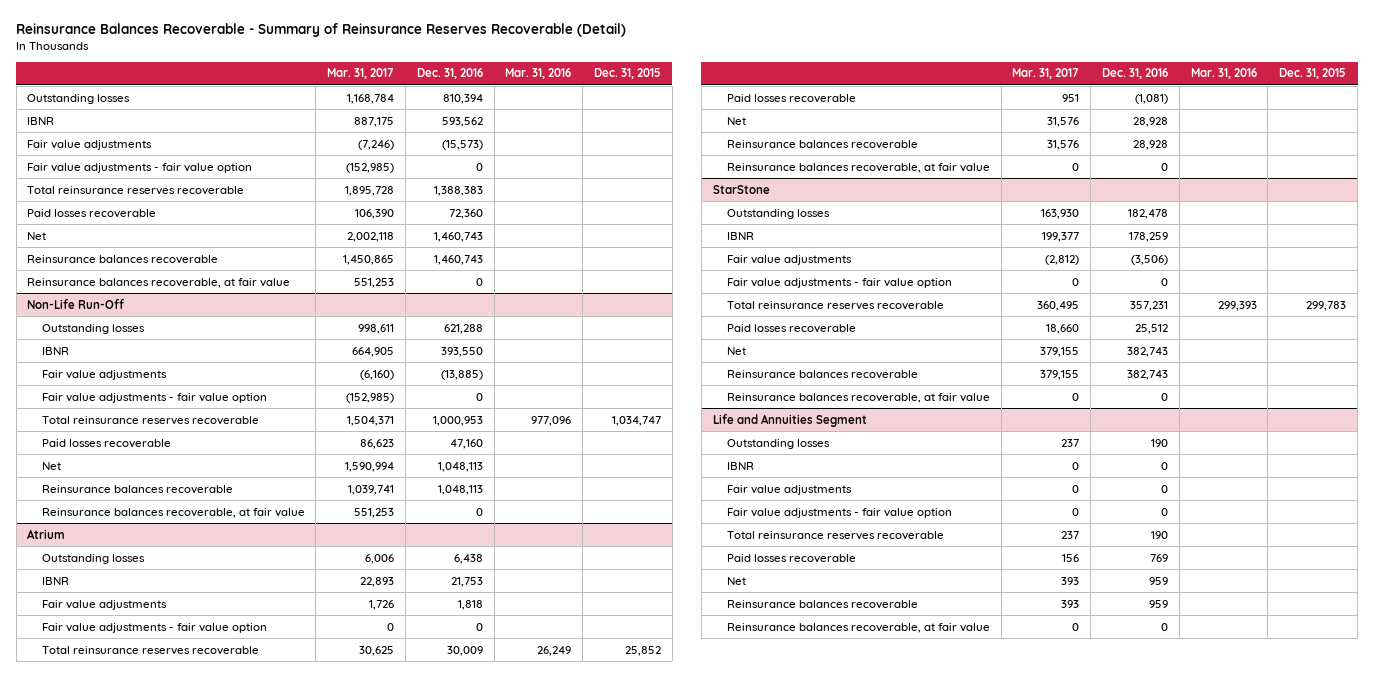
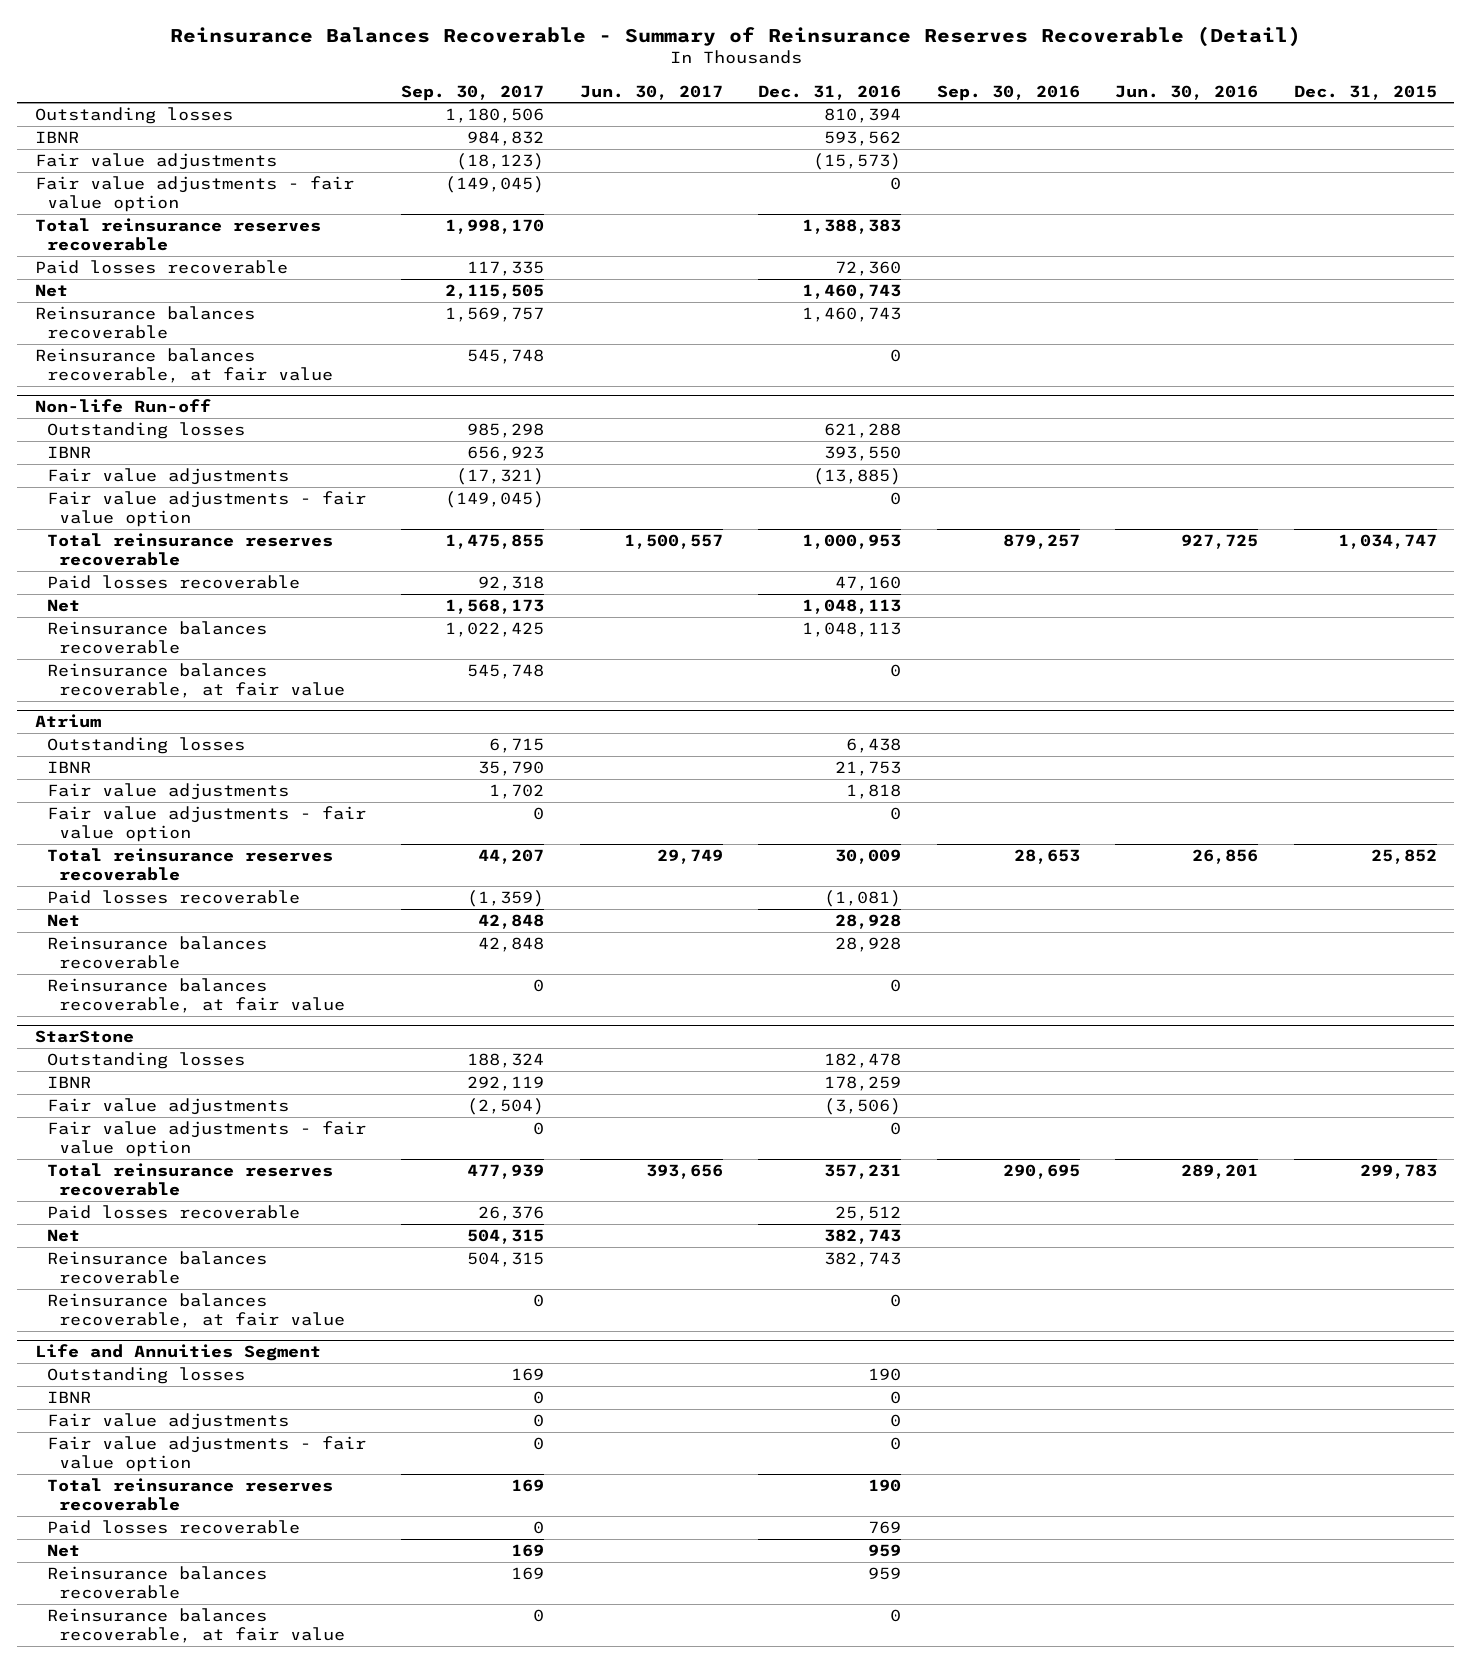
[327,68,395,80] Mar. 31, 2017 -> none
[505,68,572,80] Mar. 31, 2016 -> none
none -> [401,84,545,101] Sep. 30, 2017
none -> [579,84,723,100] Jun. 30, 2017
none -> [936,84,1080,101] Sep. 30, 2016
none -> [1115,84,1259,100] Jun. 30, 2016
[27,298,125,309] Non-Life Run-Off -> [34,399,211,414] Non-life Run-off

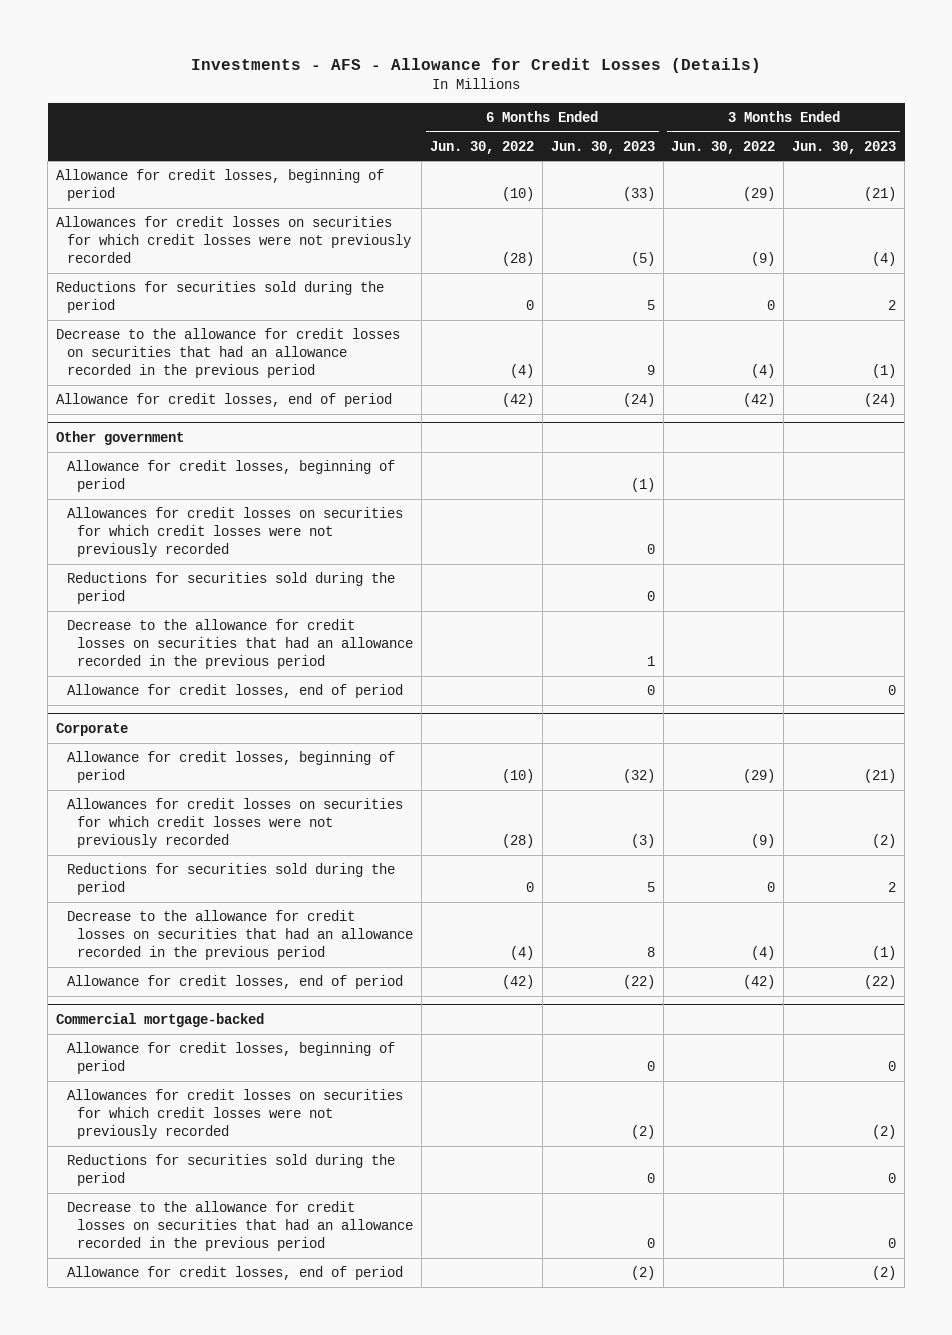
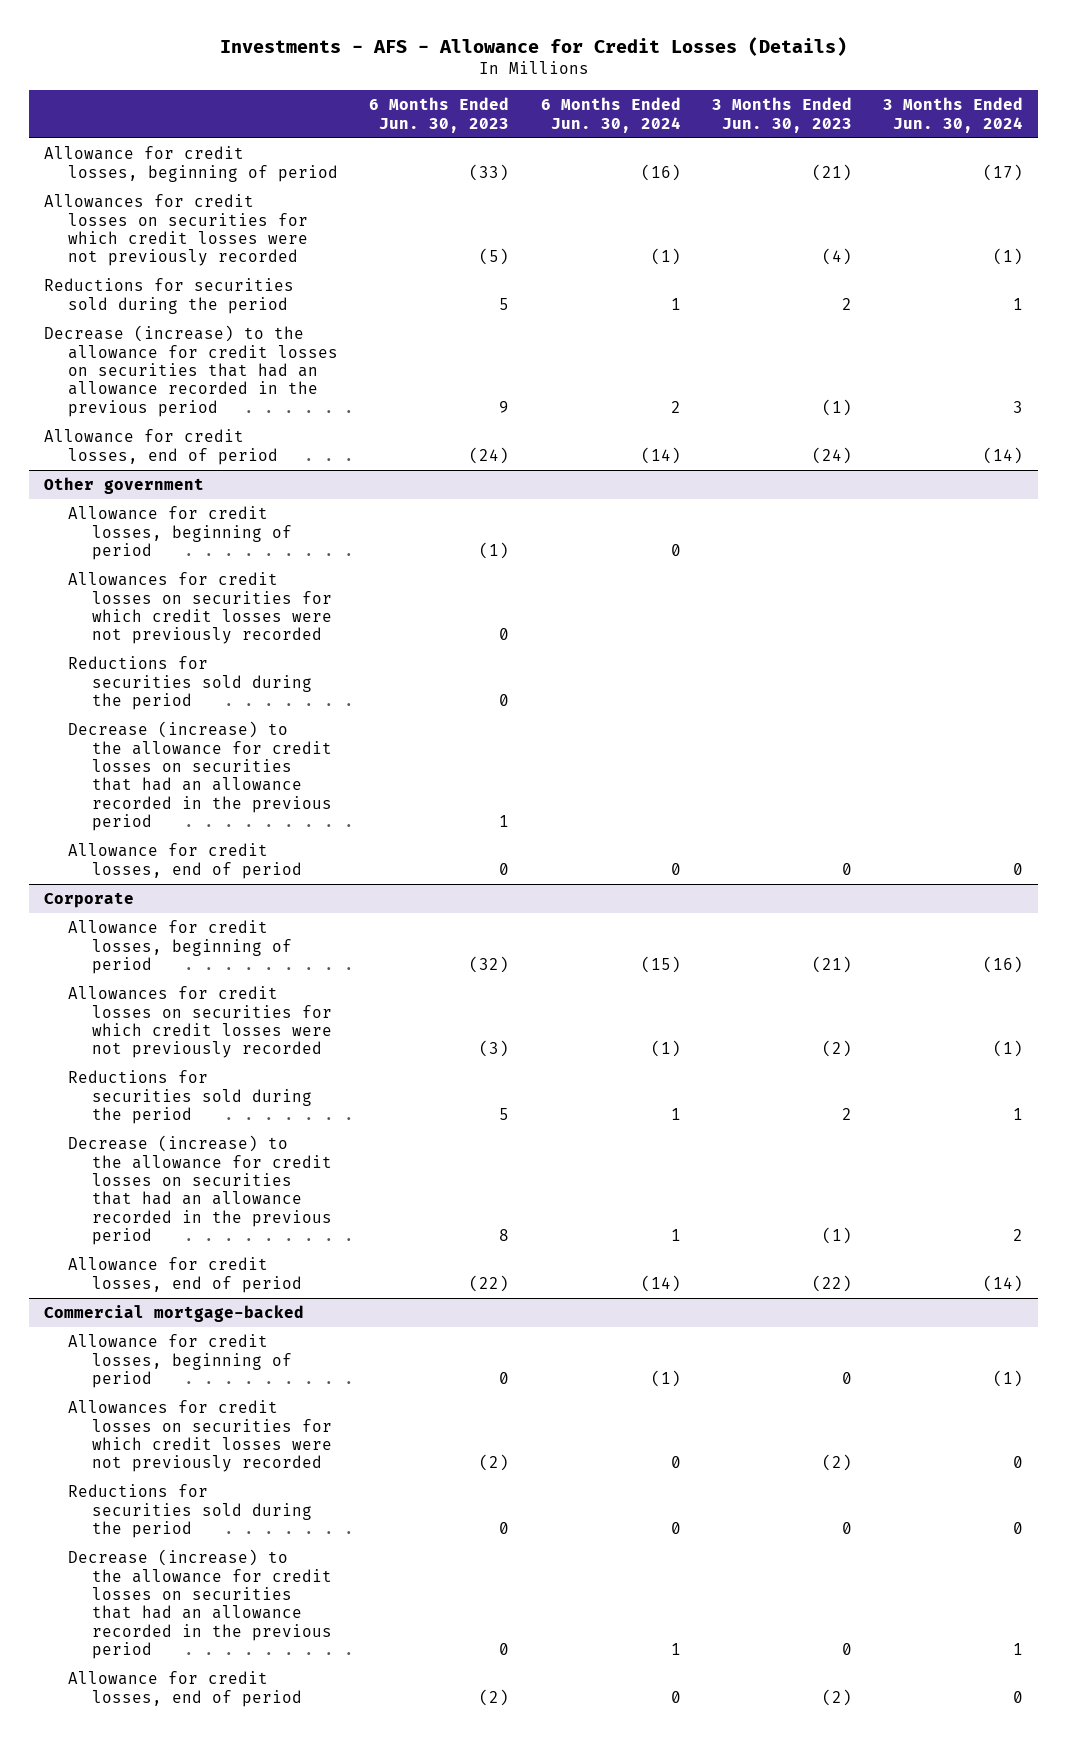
[429,140,534,154] Jun. 30, 2022 -> none
[671,140,776,154] Jun. 30, 2022 -> none
none -> [540,97,681,133] 6 Months Ended Jun. 30, 2024
none -> [882,97,1023,133] 3 Months Ended Jun. 30, 2024
[56,328,401,378] Decrease to the allowance for credit losses on securities that had an allowance recorded in the previous period -> [44,325,339,417] Decrease (increase) to the allowance for credit losses on securities that had an allowance recorded in the previous period
[66,619,414,669] Decrease to the allowance for credit losses on securities that had an allowance recorded in the previous period -> [68,721,333,832] Decrease (increase) to the allowance for credit losses on securities that had an allowance recorded in the previous period
[66,910,414,960] Decrease to the allowance for credit losses on securities that had an allowance recorded in the previous period -> [68,1135,333,1246] Decrease (increase) to the allowance for credit losses on securities that had an allowance recorded in the previous period
[66,1201,414,1251] Decrease to the allowance for credit losses on securities that had an allowance recorded in the previous period -> [68,1549,333,1660] Decrease (increase) to the allowance for credit losses on securities that had an allowance recorded in the previous period

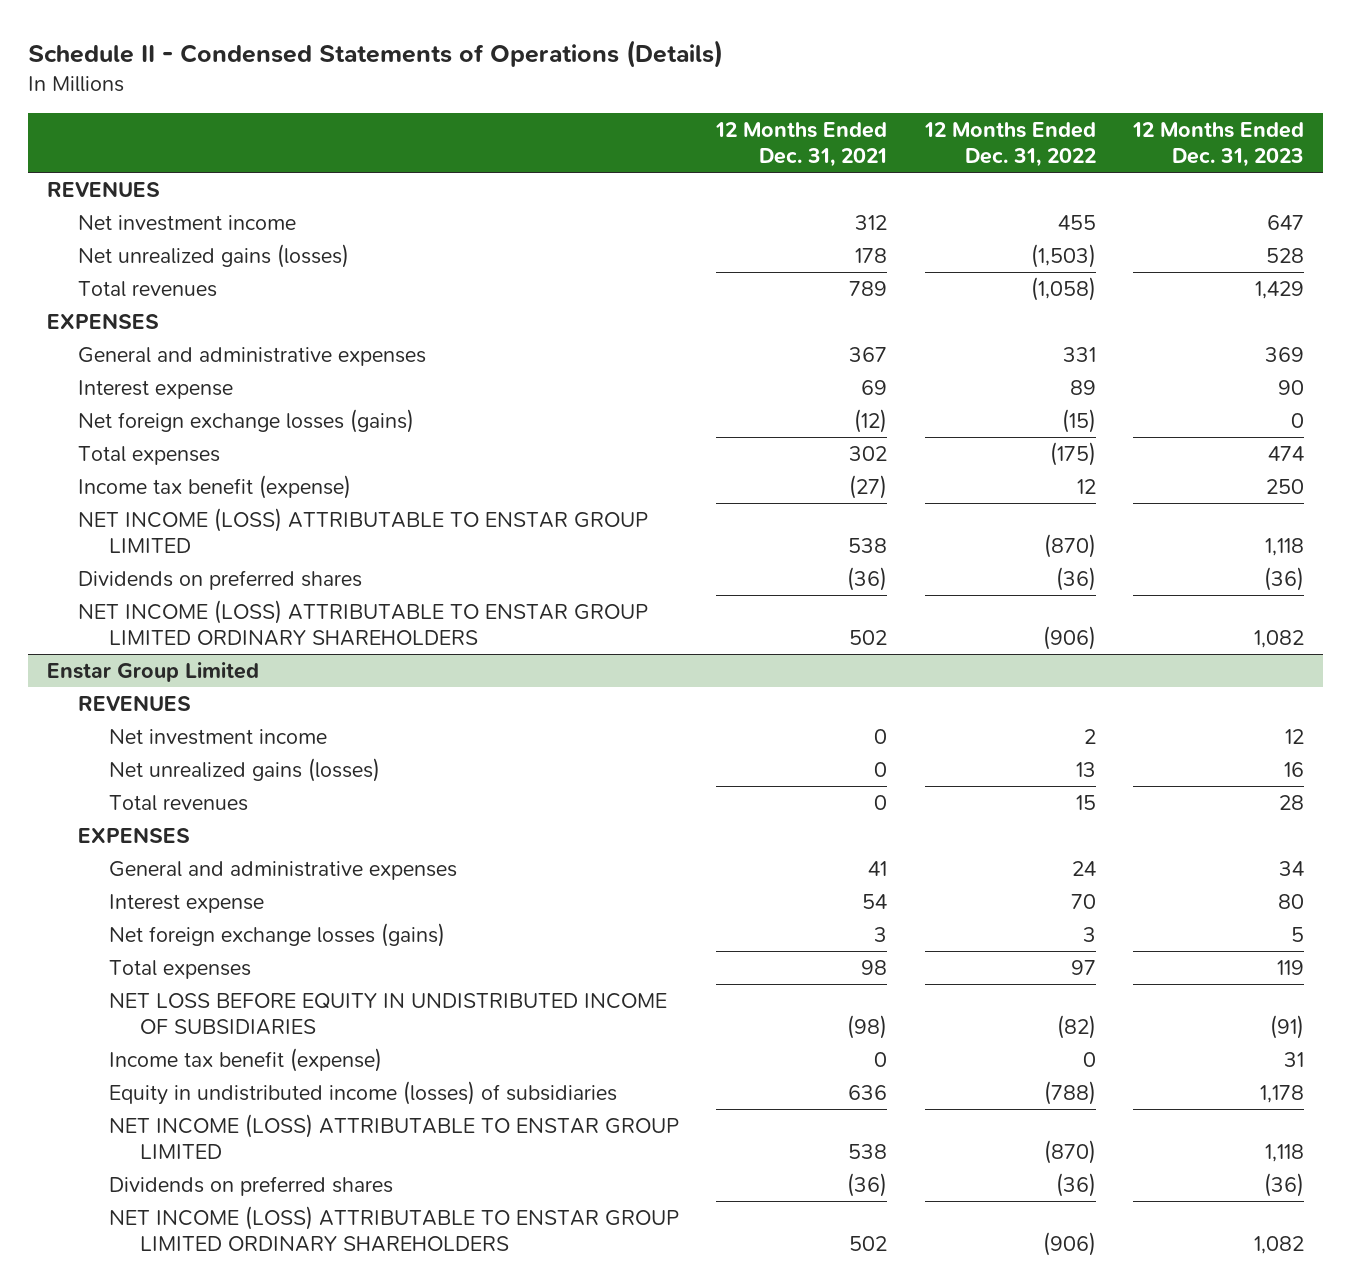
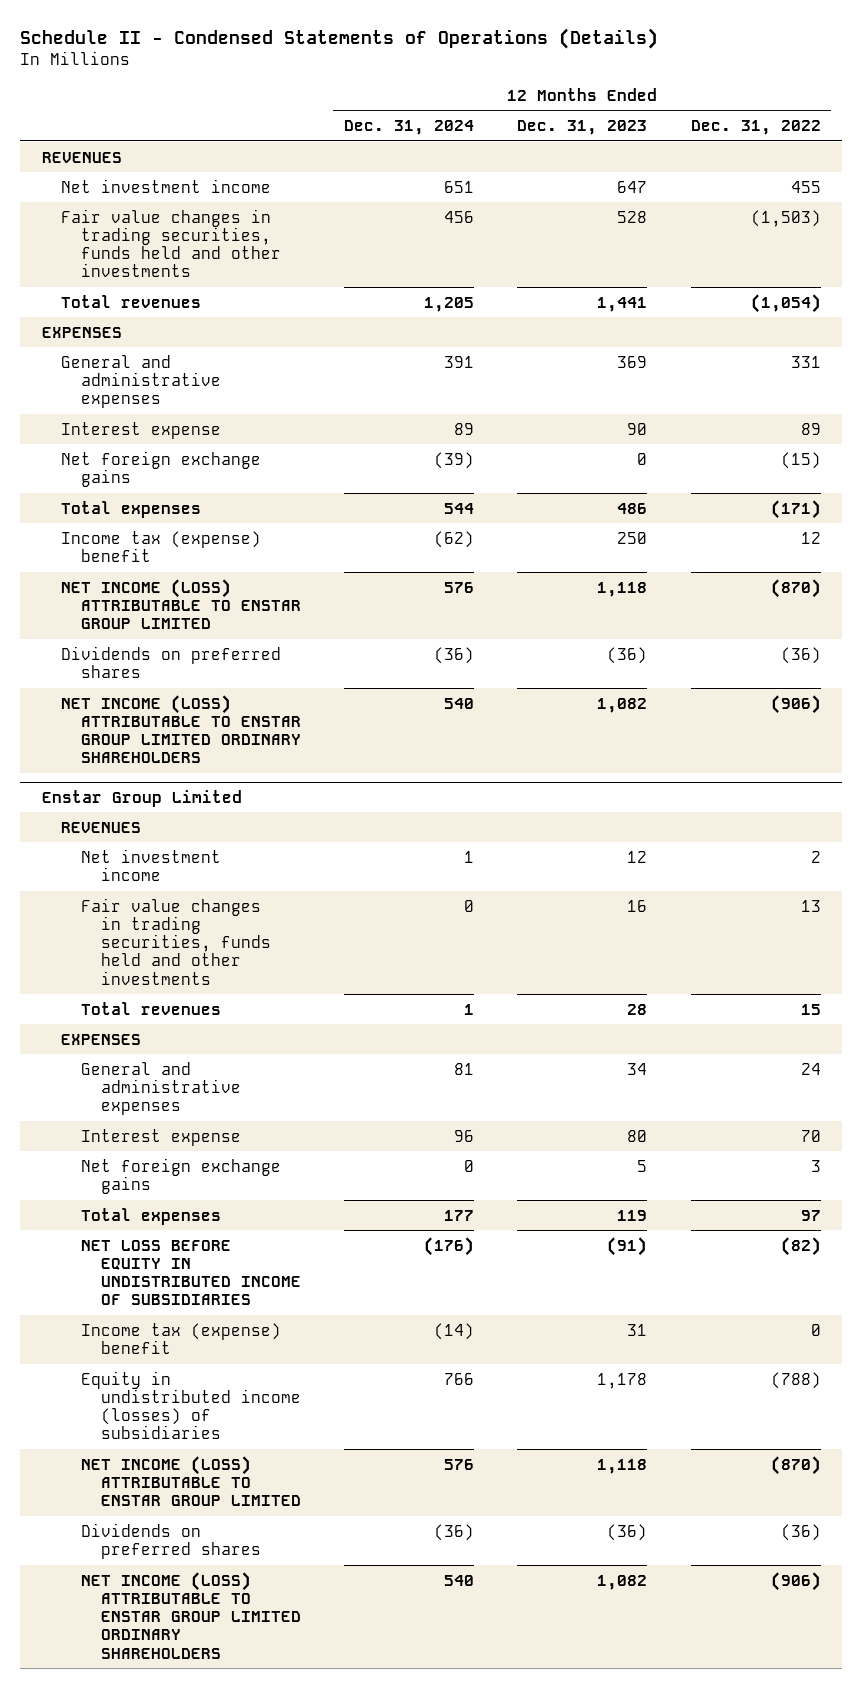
[715,121,888,168] 12 Months Ended Dec. 31, 2021 -> none
none -> [344,120,475,136] Dec. 31, 2024
[77,243,349,268] Net unrealized gains (losses) -> [61,208,281,278] Fair value changes in trading securities, funds held and other investments
[1030,276,1096,301] (1,058) -> [750,293,821,313] (1,054)
[1255,280,1305,299] 1,429 -> [597,296,648,312] 1,441
[77,408,414,433] Net foreign exchange losses (gains) -> [61,450,262,487] Net foreign exchange gains
[1049,441,1096,466] (175) -> [770,499,821,519] (171)
[1268,445,1305,461] 474 -> [617,502,648,514] 486
[77,474,351,499] Income tax benefit (expense) -> [61,530,262,562] Income tax (expense) benefit
[108,757,380,782] Net unrealized gains (losses) -> [80,897,271,985] Fair value changes in trading securities, funds held and other investments
[108,922,445,947] Net foreign exchange losses (gains) -> [80,1157,281,1194] Net foreign exchange gains
[108,1047,382,1072] Income tax benefit (expense) -> [80,1322,281,1354] Income tax (expense) benefit

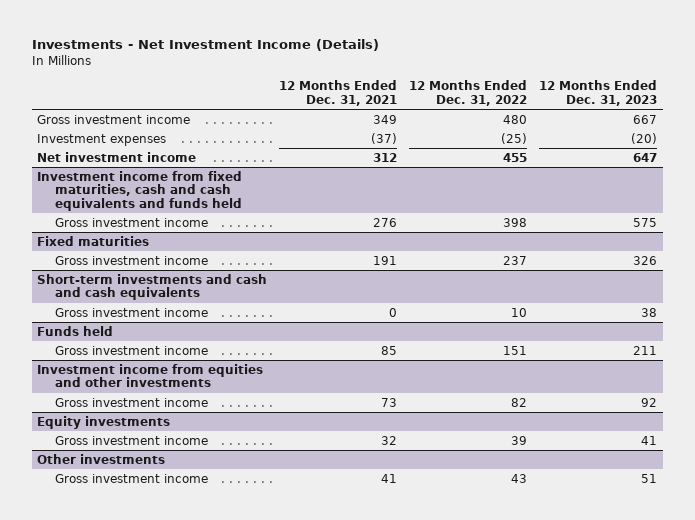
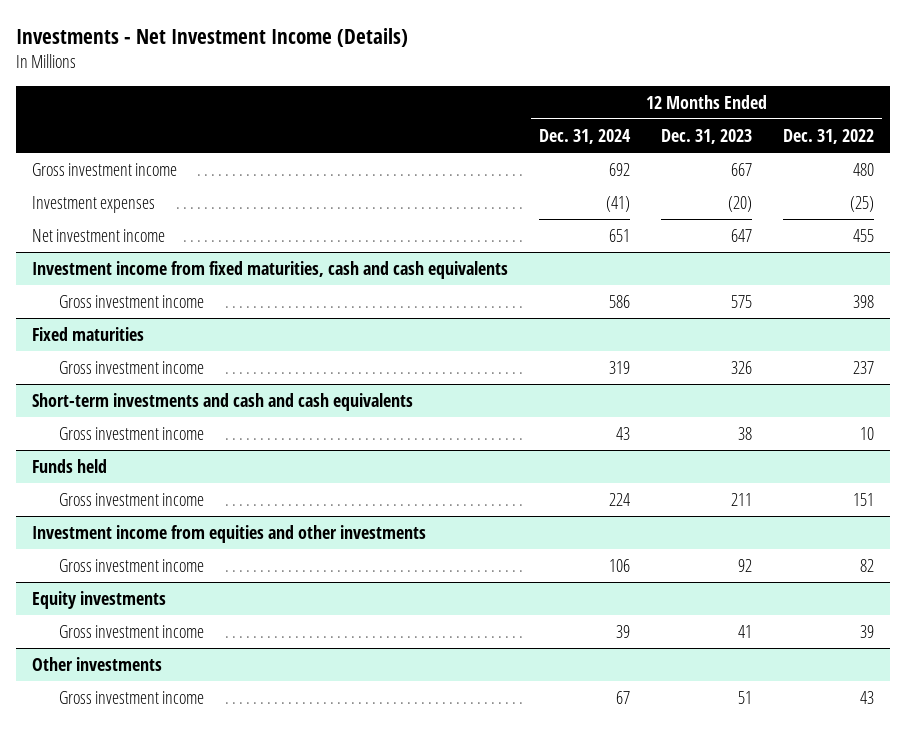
[279,80,398,106] 12 Months Ended Dec. 31, 2021 -> none
none -> [538,128,631,144] Dec. 31, 2024
[37,170,243,211] Investment income from fixed maturities, cash and cash equivalents and funds held -> [31,261,508,280] Investment income from fixed maturities, cash and cash equivalents

